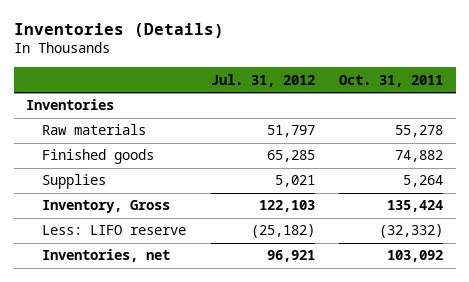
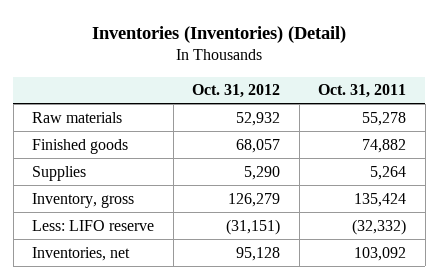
[13,22,224,38] Inventories (Details) -> [92,25,347,43] Inventories (Inventories) (Detail)
[210,73,315,87] Jul. 31, 2012 -> none
none -> [192,84,281,99] Oct. 31, 2012
[25,99,114,111] Inventories -> none
[42,200,171,214] Inventory, Gross -> [32,192,135,208] Inventory, gross

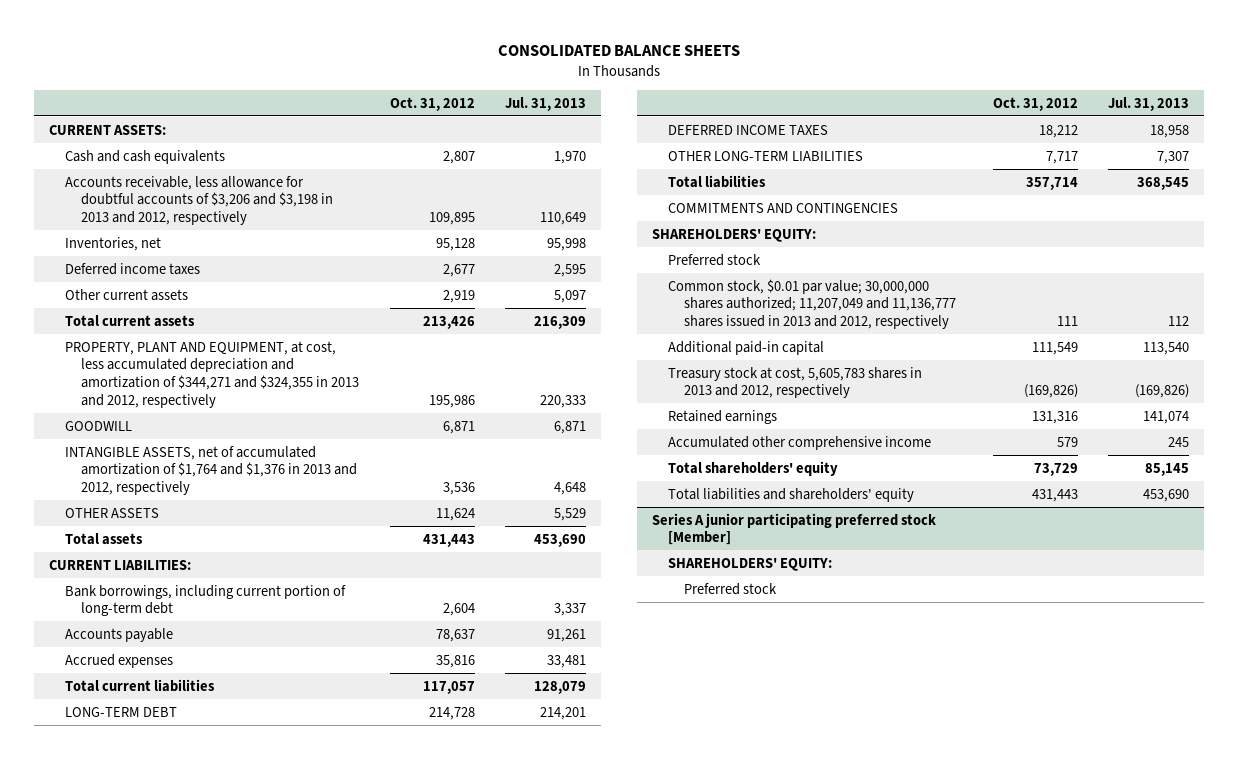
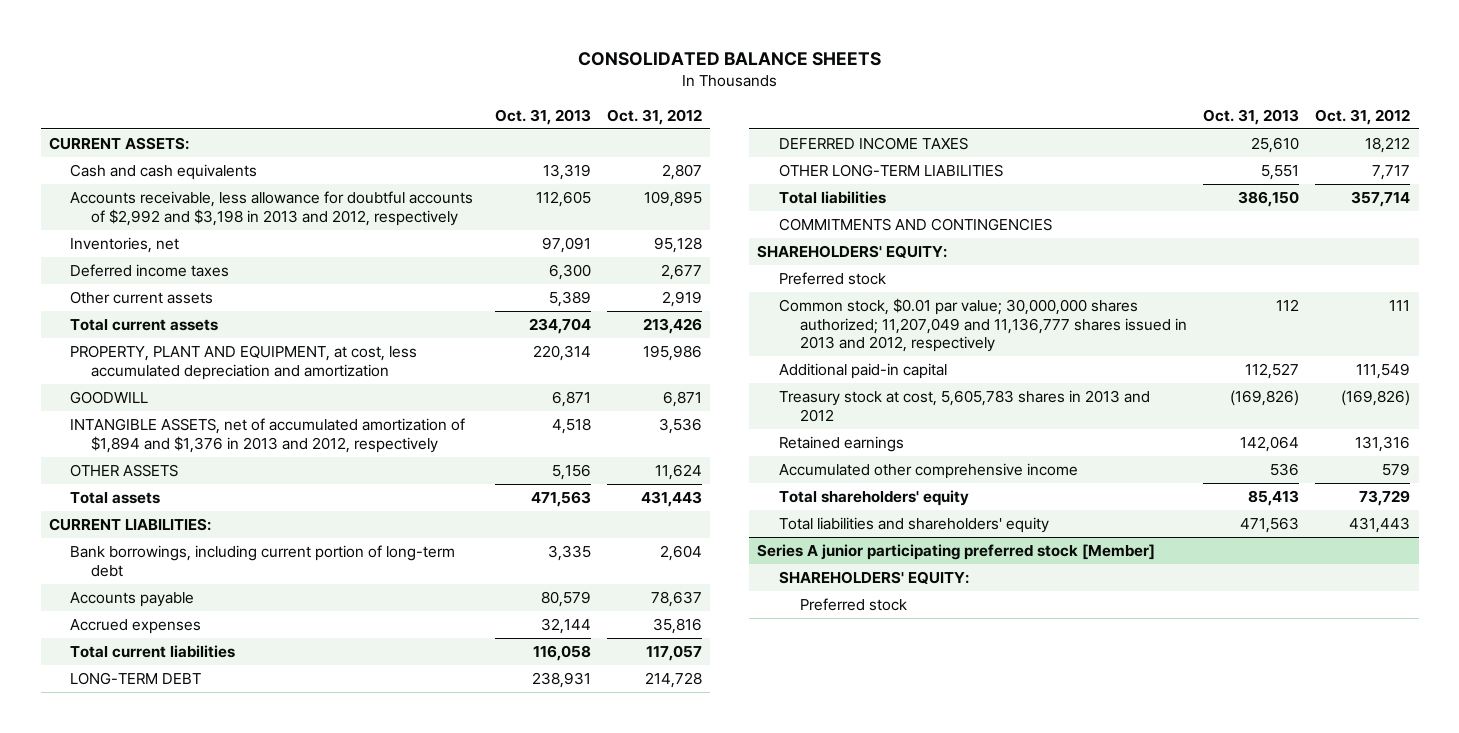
[504,96,586,111] Jul. 31, 2013 -> none
none -> [494,108,591,125] Oct. 31, 2013
[65,175,334,226] Accounts receivable, less allowance for doubtful accounts of $3,206 and $3,198 in 2013 and 2012, respectively -> [70,191,474,226] Accounts receivable, less allowance for doubtful accounts of $2,992 and $3,198 in 2013 and 2012, respectively
[65,340,360,408] PROPERTY, PLANT AND EQUIPMENT, at cost, less accumulated depreciation and amortization of $344,271 and $324,355 in 2013 and 2012, respectively -> [70,345,418,380] PROPERTY, PLANT AND EQUIPMENT, at cost, less accumulated depreciation and amortization
[65,445,358,496] INTANGIBLE ASSETS, net of accumulated amortization of $1,764 and $1,376 in 2013 and 2012, respectively -> [70,418,466,453] INTANGIBLE ASSETS, net of accumulated amortization of $1,894 and $1,376 in 2013 and 2012, respectively
[668,366,923,399] Treasury stock at cost, 5,605,783 shares in 2013 and 2012, respectively -> [778,390,1150,422] Treasury stock at cost, 5,605,783 shares in 2013 and 2012

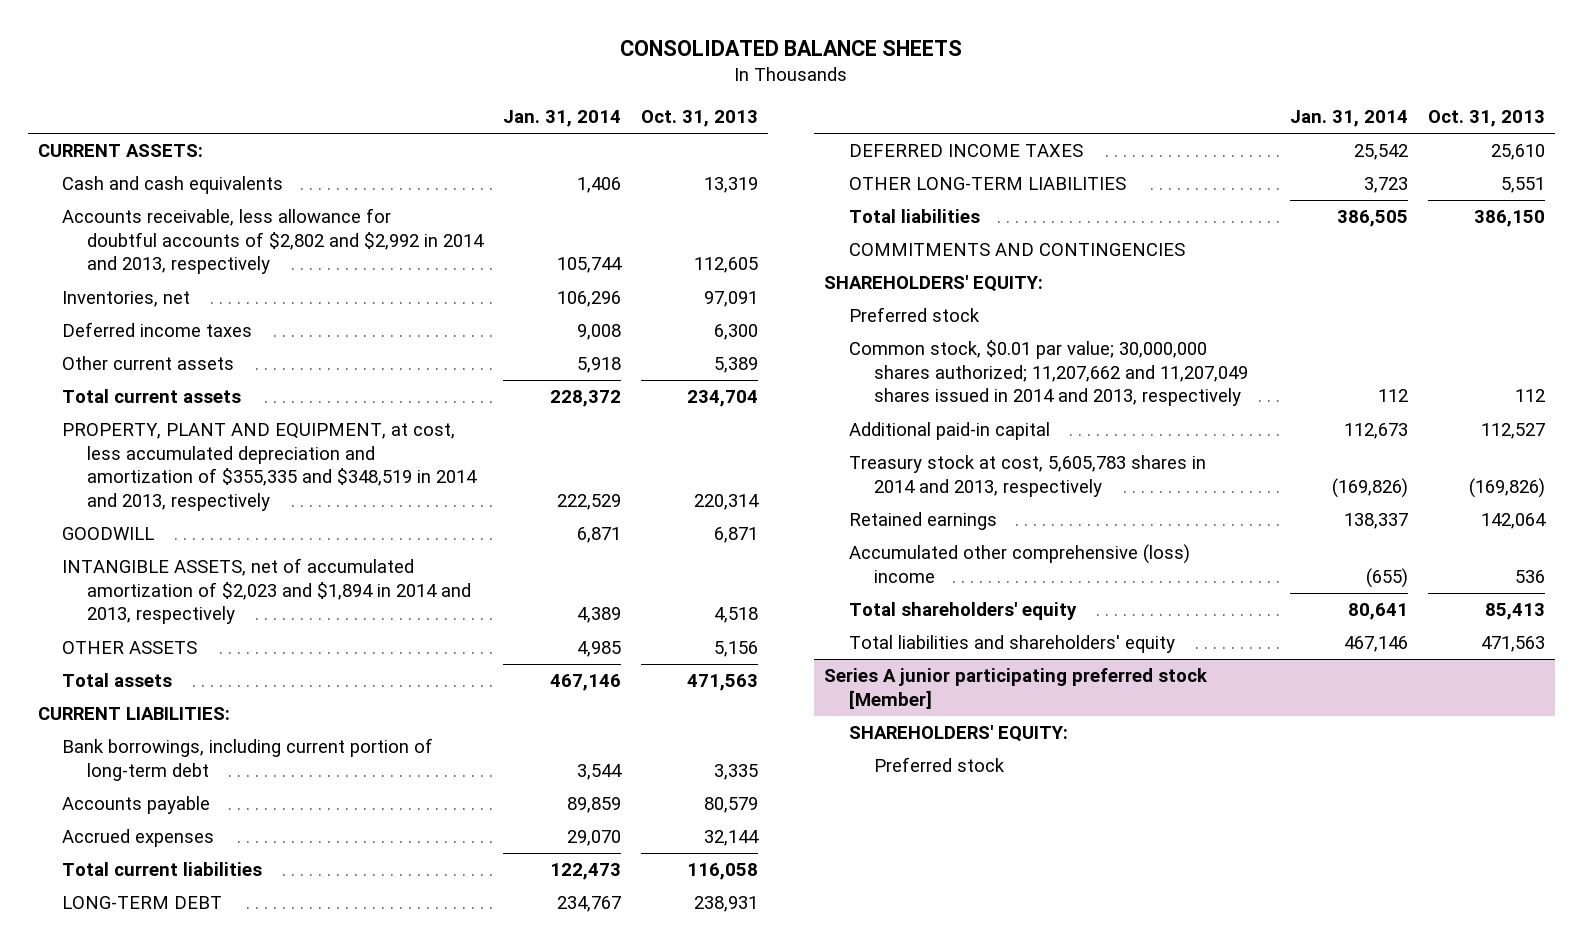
[607,108,703,125] Oct. 31, 2012 -> none
none -> [503,109,622,127] Jan. 31, 2014
[70,191,474,226] Accounts receivable, less allowance for doubtful accounts of $2,992 and $3,198 in 2013 and 2012, respectively -> [62,208,485,275] Accounts receivable, less allowance for doubtful accounts of $2,802 and $2,992 in 2014 and 2013, respectively
[70,345,418,380] PROPERTY, PLANT AND EQUIPMENT, at cost, less accumulated depreciation and amortization -> [62,423,478,512] PROPERTY, PLANT AND EQUIPMENT, at cost, less accumulated depreciation and amortization of $355,335 and $348,519 in 2014 and 2013, respectively
[70,418,466,453] INTANGIBLE ASSETS, net of accumulated amortization of $1,894 and $1,376 in 2013 and 2012, respectively -> [62,558,472,625] INTANGIBLE ASSETS, net of accumulated amortization of $2,023 and $1,894 in 2014 and 2013, respectively
[778,298,1187,353] Common stock, $0.01 par value; 30,000,000 shares authorized; 11,207,049 and 11,136,777 shares issued in 2013 and 2012, respectively -> [849,340,1248,407] Common stock, $0.01 par value; 30,000,000 shares authorized; 11,207,662 and 11,207,049 shares issued in 2014 and 2013, respectively
[778,390,1150,422] Treasury stock at cost, 5,605,783 shares in 2013 and 2012 -> [849,455,1207,497] Treasury stock at cost, 5,605,783 shares in 2014 and 2013, respectively
[778,463,1078,480] Accumulated other comprehensive income -> [849,544,1191,583] Accumulated other comprehensive (loss) income

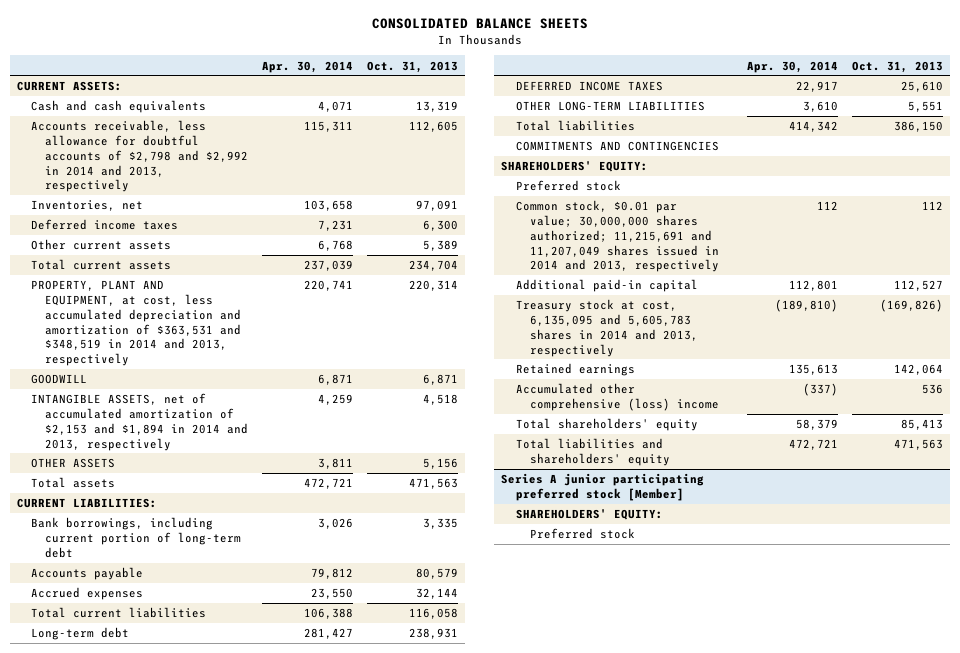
[503,109,622,127] Jan. 31, 2014 -> none
none -> [262,60,354,73] Apr. 30, 2014
[62,208,485,275] Accounts receivable, less allowance for doubtful accounts of $2,802 and $2,992 in 2014 and 2013, respectively -> [31,120,249,193] Accounts receivable, less allowance for doubtful accounts of $2,798 and $2,992 in 2014 and 2013, respectively
[62,423,478,512] PROPERTY, PLANT AND EQUIPMENT, at cost, less accumulated depreciation and amortization of $355,335 and $348,519 in 2014 and 2013, respectively -> [31,280,242,367] PROPERTY, PLANT AND EQUIPMENT, at cost, less accumulated depreciation and amortization of $363,531 and $348,519 in 2014 and 2013, respectively
[62,558,472,625] INTANGIBLE ASSETS, net of accumulated amortization of $2,023 and $1,894 in 2014 and 2013, respectively -> [31,393,249,451] INTANGIBLE ASSETS, net of accumulated amortization of $2,153 and $1,894 in 2014 and 2013, respectively
[62,896,223,910] LONG-TERM DEBT -> [31,627,130,641] Long-term debt
[849,340,1248,407] Common stock, $0.01 par value; 30,000,000 shares authorized; 11,207,662 and 11,207,049 shares issued in 2014 and 2013, respectively -> [515,200,719,273] Common stock, $0.01 par value; 30,000,000 shares authorized; 11,215,691 and 11,207,049 shares issued in 2014 and 2013, respectively
[849,455,1207,497] Treasury stock at cost, 5,605,783 shares in 2014 and 2013, respectively -> [515,299,698,357] Treasury stock at cost, 6,135,095 and 5,605,783 shares in 2014 and 2013, respectively

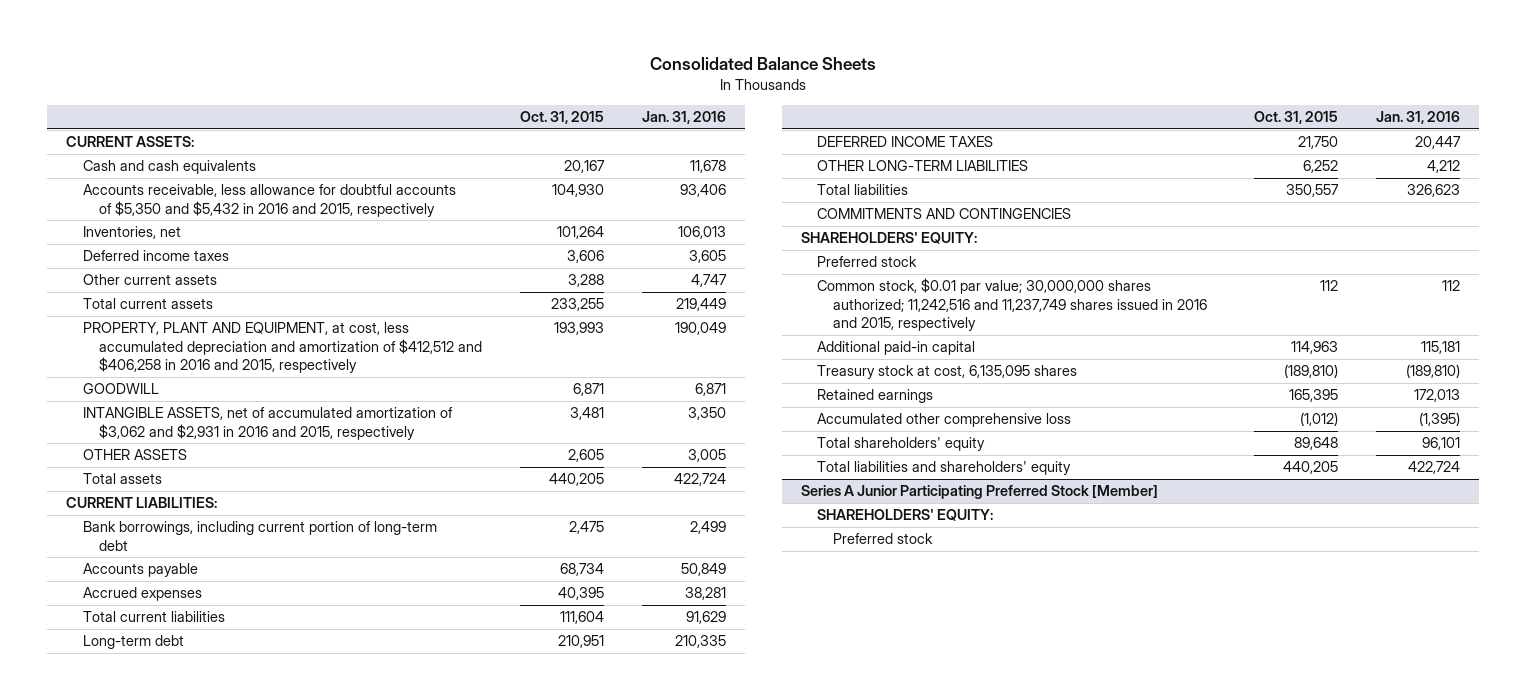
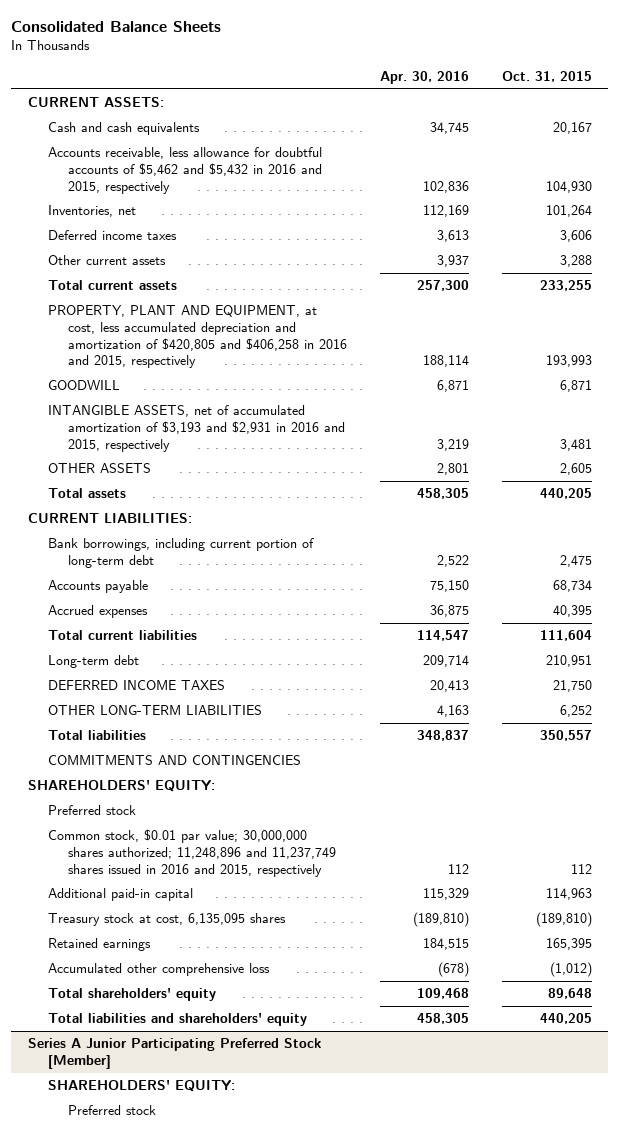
[641,110,726,124] Jan. 31, 2016 -> none
none -> [379,70,469,84] Apr. 30, 2016
[82,184,456,217] Accounts receivable, less allowance for doubtful accounts of $5,350 and $5,432 in 2016 and 2015, respectively -> [47,147,322,194] Accounts receivable, less allowance for doubtful accounts of $5,462 and $5,432 in 2016 and 2015, respectively
[82,322,482,374] PROPERTY, PLANT AND EQUIPMENT, at cost, less accumulated depreciation and amortization of $412,512 and $406,258 in 2016 and 2015, respectively -> [47,305,347,369] PROPERTY, PLANT AND EQUIPMENT, at cost, less accumulated depreciation and amortization of $420,805 and $406,258 in 2016 and 2015, respectively
[82,407,453,440] INTANGIBLE ASSETS, net of accumulated amortization of $3,062 and $2,931 in 2016 and 2015, respectively -> [47,405,345,452] INTANGIBLE ASSETS, net of accumulated amortization of $3,193 and $2,931 in 2016 and 2015, respectively
[817,278,1208,332] Common stock, $0.01 par value; 30,000,000 shares authorized; 11,242,516 and 11,237,749 shares issued in 2016 and 2015, respectively -> [47,829,336,877] Common stock, $0.01 par value; 30,000,000 shares authorized; 11,248,896 and 11,237,749 shares issued in 2016 and 2015, respectively

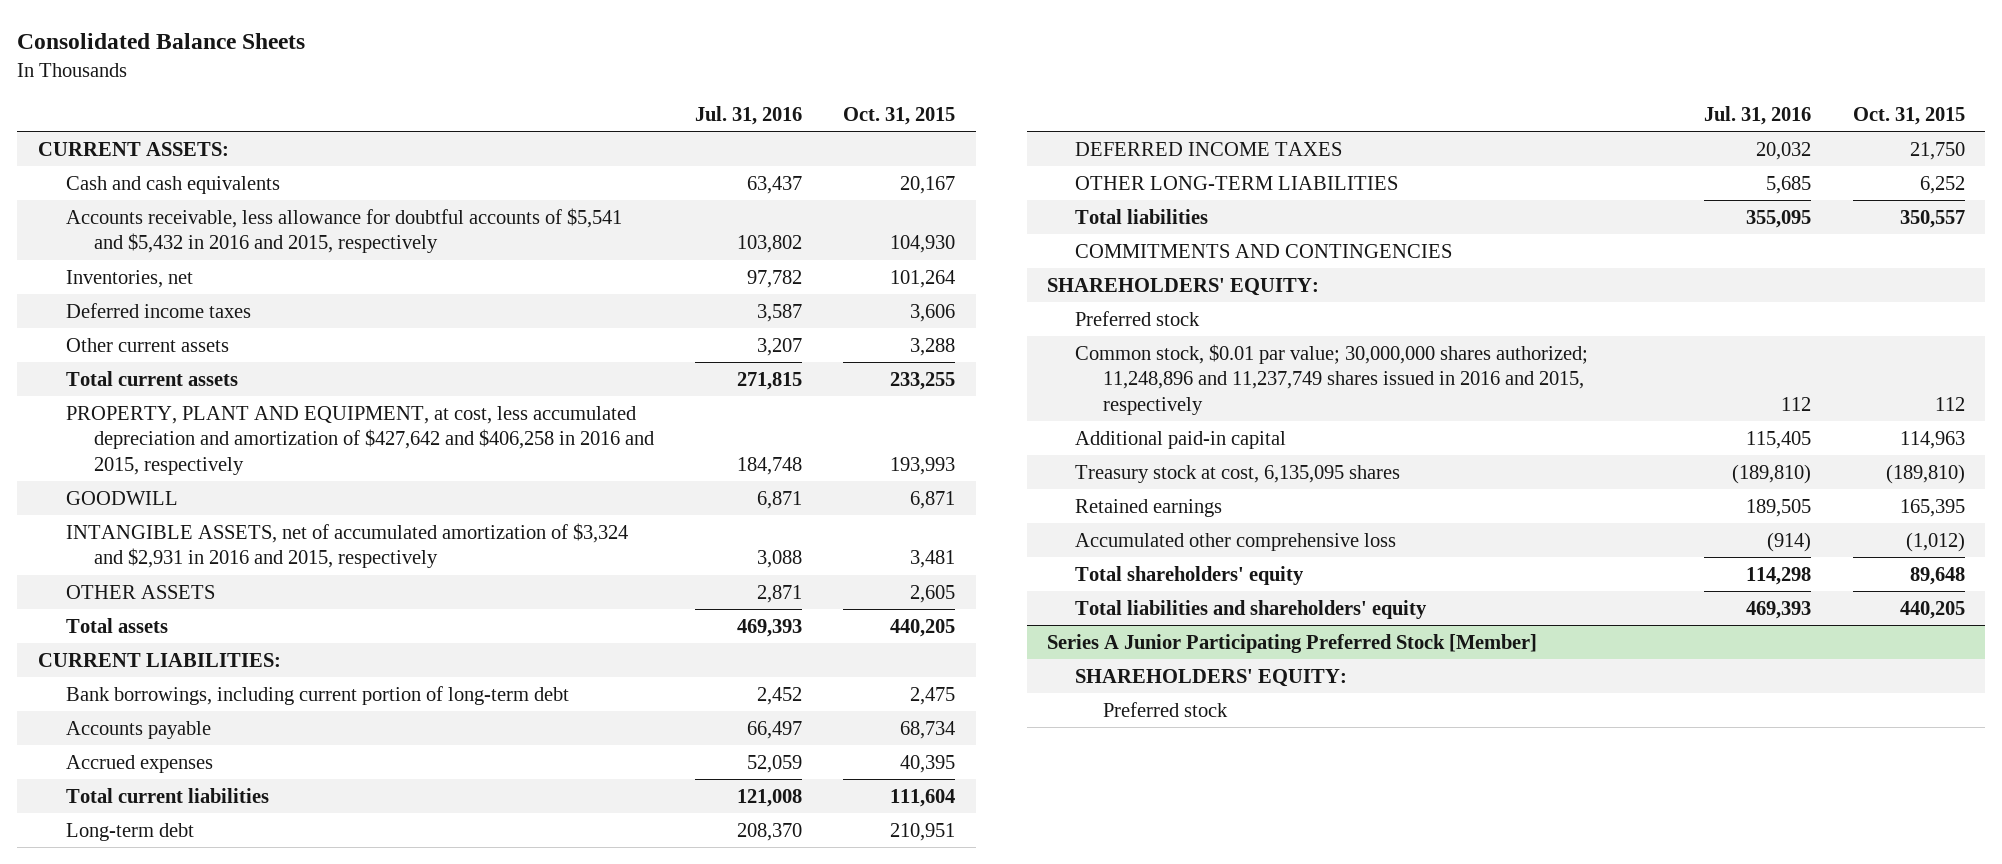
[379,70,469,84] Apr. 30, 2016 -> none
none -> [694,105,802,125] Jul. 31, 2016
[47,147,322,194] Accounts receivable, less allowance for doubtful accounts of $5,462 and $5,432 in 2016 and 2015, respectively -> [65,207,622,254] Accounts receivable, less allowance for doubtful accounts of $5,541 and $5,432 in 2016 and 2015, respectively
[47,305,347,369] PROPERTY, PLANT AND EQUIPMENT, at cost, less accumulated depreciation and amortization of $420,805 and $406,258 in 2016 and 2015, respectively -> [65,405,654,475] PROPERTY, PLANT AND EQUIPMENT, at cost, less accumulated depreciation and amortization of $427,642 and $406,258 in 2016 and 2015, respectively
[47,405,345,452] INTANGIBLE ASSETS, net of accumulated amortization of $3,193 and $2,931 in 2016 and 2015, respectively -> [65,522,628,569] INTANGIBLE ASSETS, net of accumulated amortization of $3,324 and $2,931 in 2016 and 2015, respectively

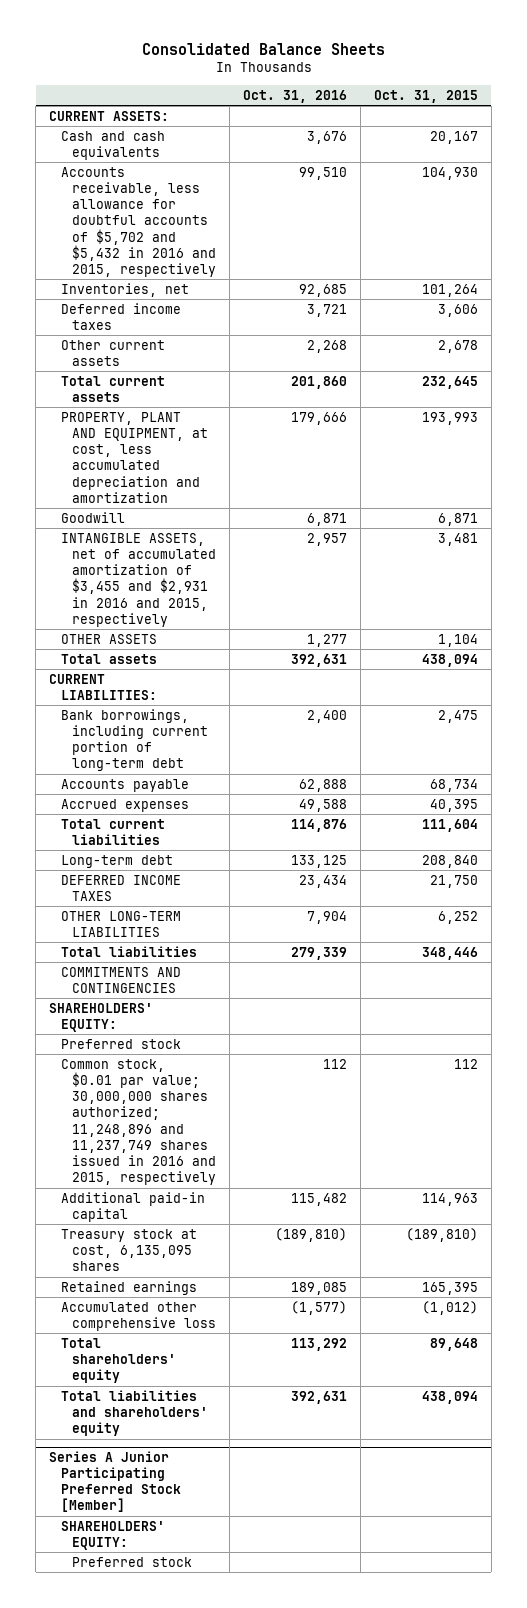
[694,105,802,125] Jul. 31, 2016 -> none
none -> [243,89,348,103] Oct. 31, 2016
[65,207,622,254] Accounts receivable, less allowance for doubtful accounts of $5,541 and $5,432 in 2016 and 2015, respectively -> [60,166,217,277] Accounts receivable, less allowance for doubtful accounts of $5,702 and $5,432 in 2016 and 2015, respectively
[909,337,955,356] 3,288 -> [437,339,478,353] 2,678
[889,371,955,390] 233,255 -> [421,375,478,389] 232,645
[65,405,654,475] PROPERTY, PLANT AND EQUIPMENT, at cost, less accumulated depreciation and amortization of $427,642 and $406,258 in 2016 and 2015, respectively -> [60,411,209,503] PROPERTY, PLANT AND EQUIPMENT, at cost, less accumulated depreciation and amortization
[65,490,178,505] GOODWILL -> [60,511,125,523] Goodwill
[65,522,628,569] INTANGIBLE ASSETS, net of accumulated amortization of $3,324 and $2,931 in 2016 and 2015, respectively -> [60,532,217,627] INTANGIBLE ASSETS, net of accumulated amortization of $3,455 and $2,931 in 2016 and 2015, respectively
[909,584,955,603] 2,605 -> [437,633,478,647] 1,104
[889,618,955,637] 440,205 -> [421,653,478,667] 438,094
[889,822,955,841] 210,951 -> [421,854,478,868] 208,840
[1899,209,1965,228] 350,557 -> [421,946,478,960] 348,446
[1899,600,1965,619] 440,205 -> [421,1390,478,1404] 438,094

